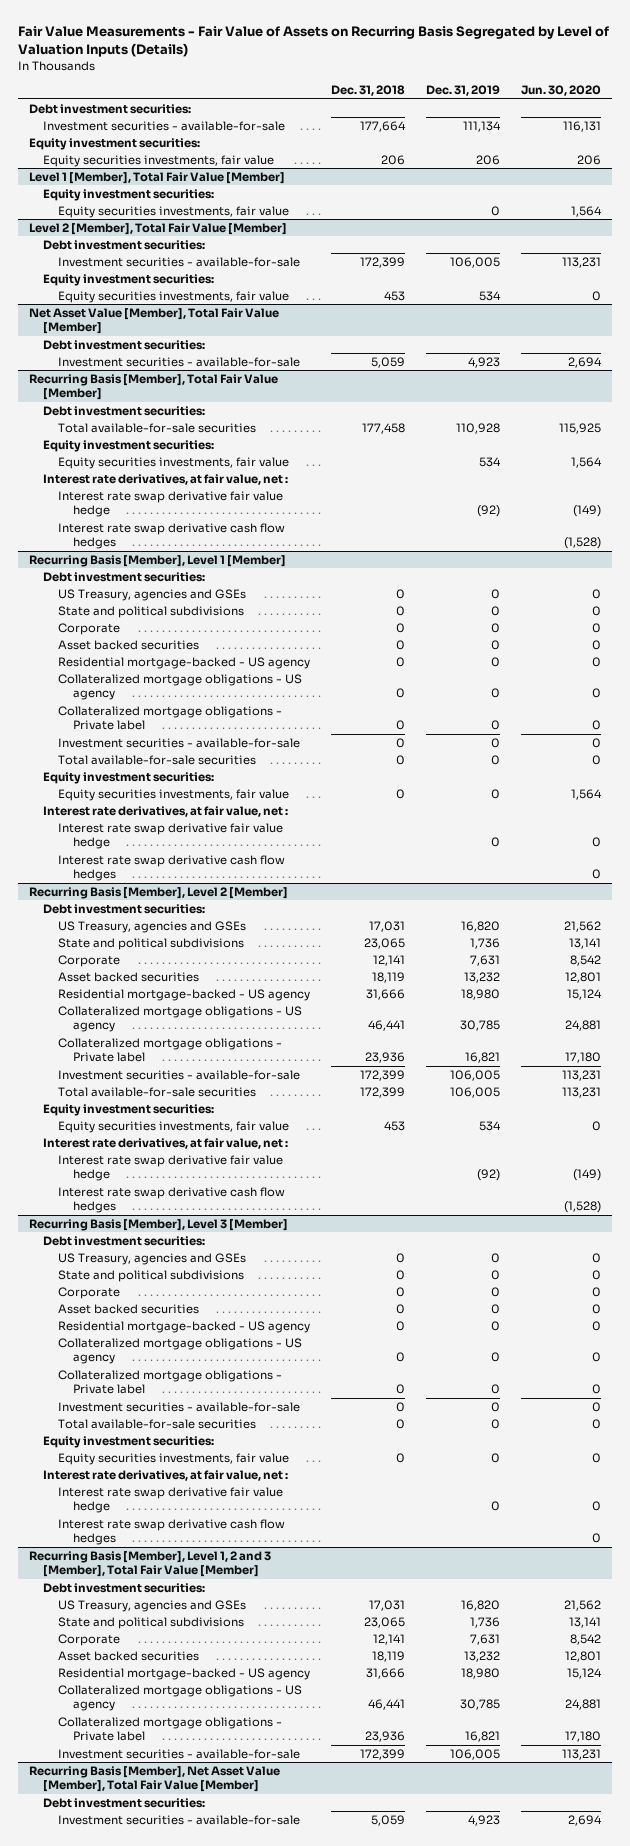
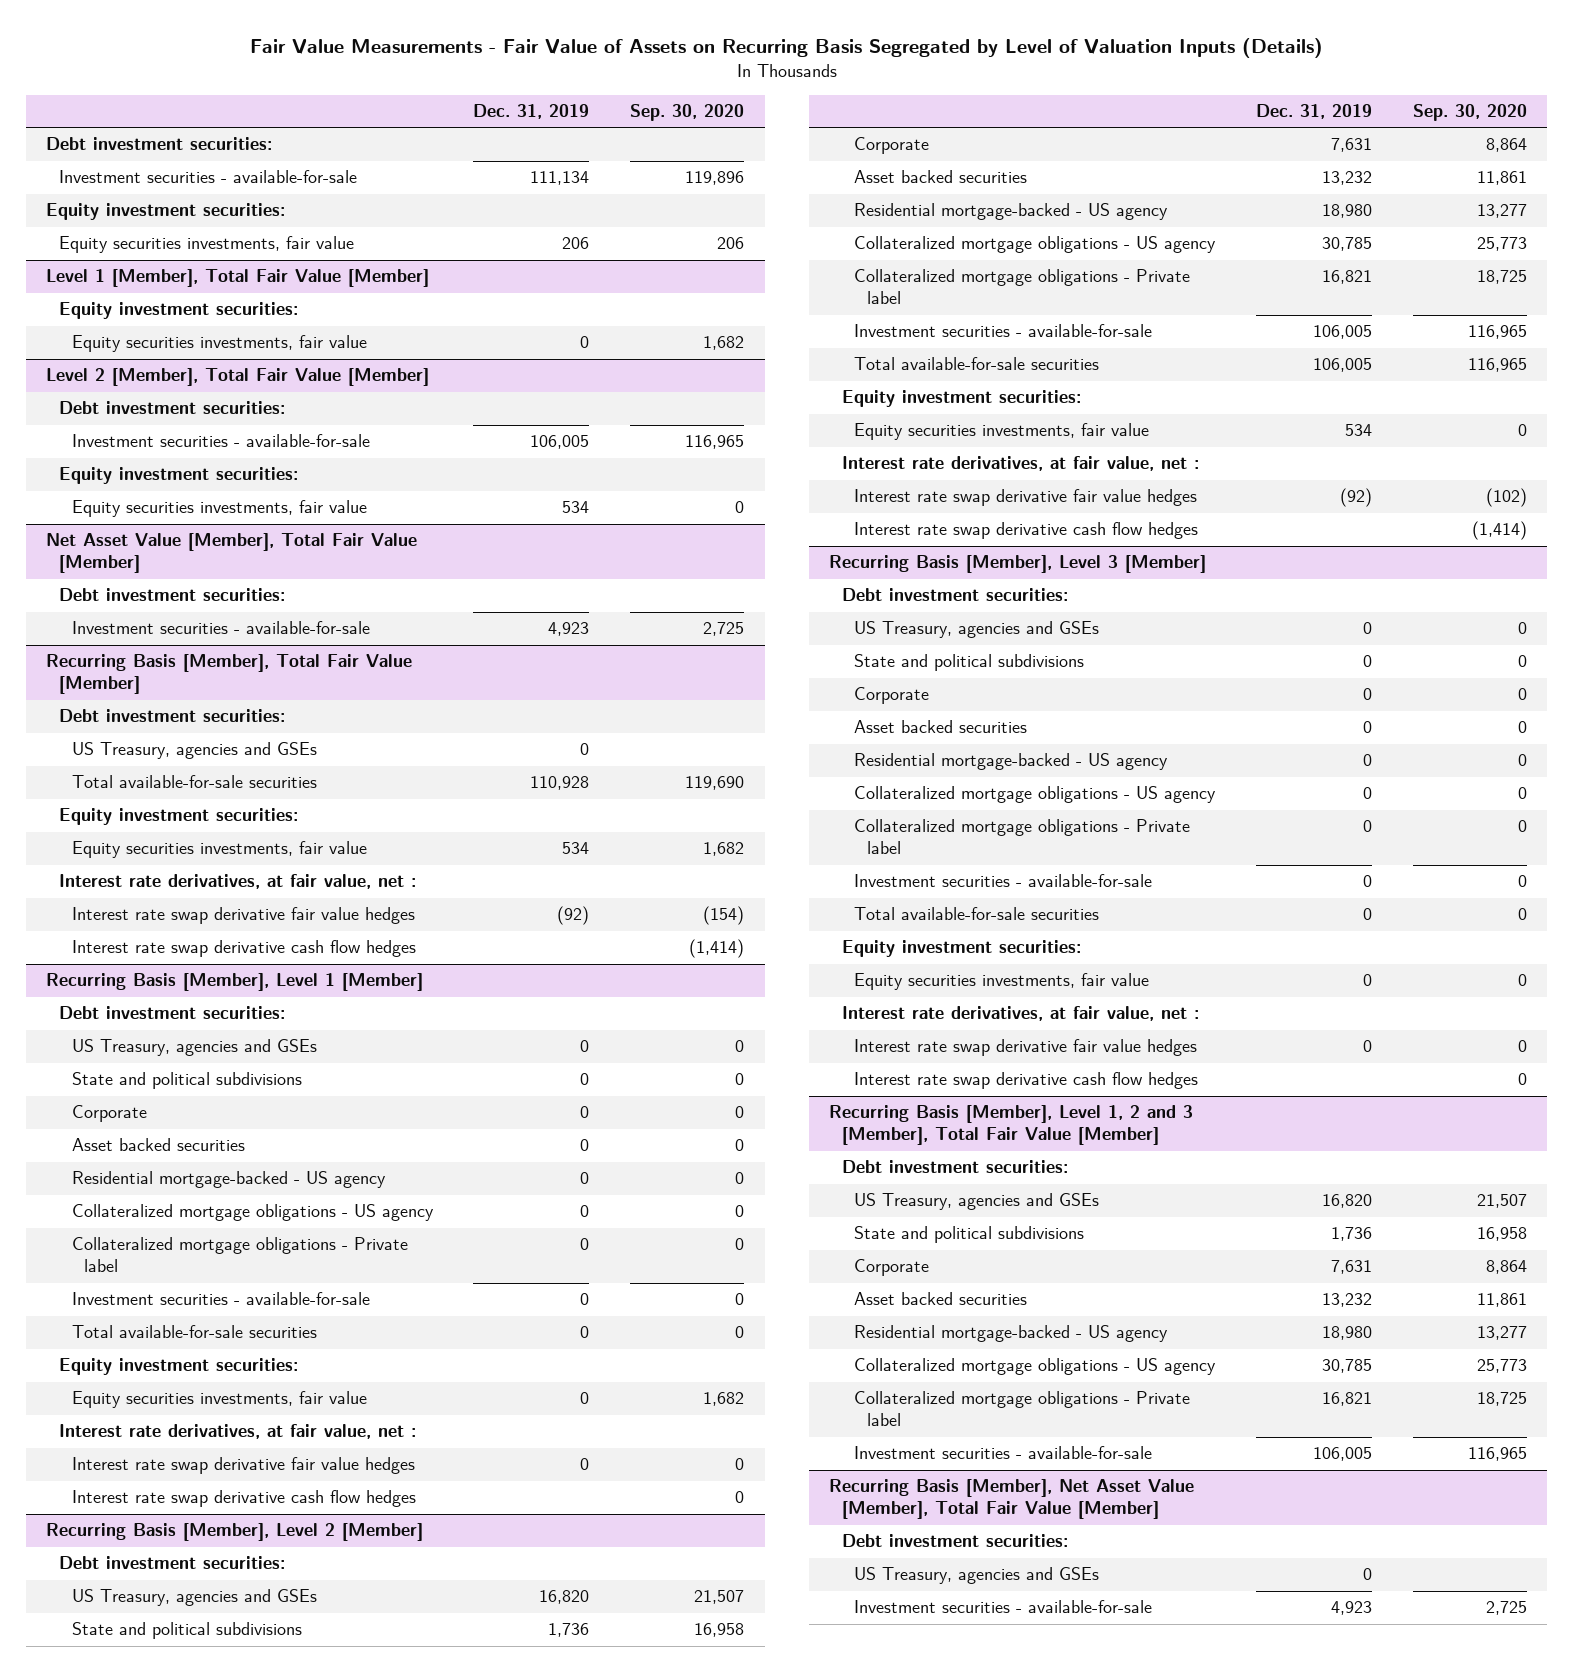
[331,85,406,97] Dec. 31, 2018 -> none
[521,85,602,97] Jun. 30, 2020 -> none
none -> [630,104,745,122] Sep. 30, 2020
none -> [71,742,317,760] US Treasury, agencies and GSEs
[58,490,284,518] Interest rate swap derivative fair value hedge -> [71,907,415,925] Interest rate swap derivative fair value hedges
[58,822,284,850] Interest rate swap derivative fair value hedge -> [71,1457,415,1475] Interest rate swap derivative fair value hedges
[58,1154,284,1182] Interest rate swap derivative fair value hedge -> [854,489,1198,507] Interest rate swap derivative fair value hedges
[58,1486,284,1514] Interest rate swap derivative fair value hedge -> [854,1039,1198,1057] Interest rate swap derivative fair value hedges
none -> [854,1567,1100,1585] US Treasury, agencies and GSEs

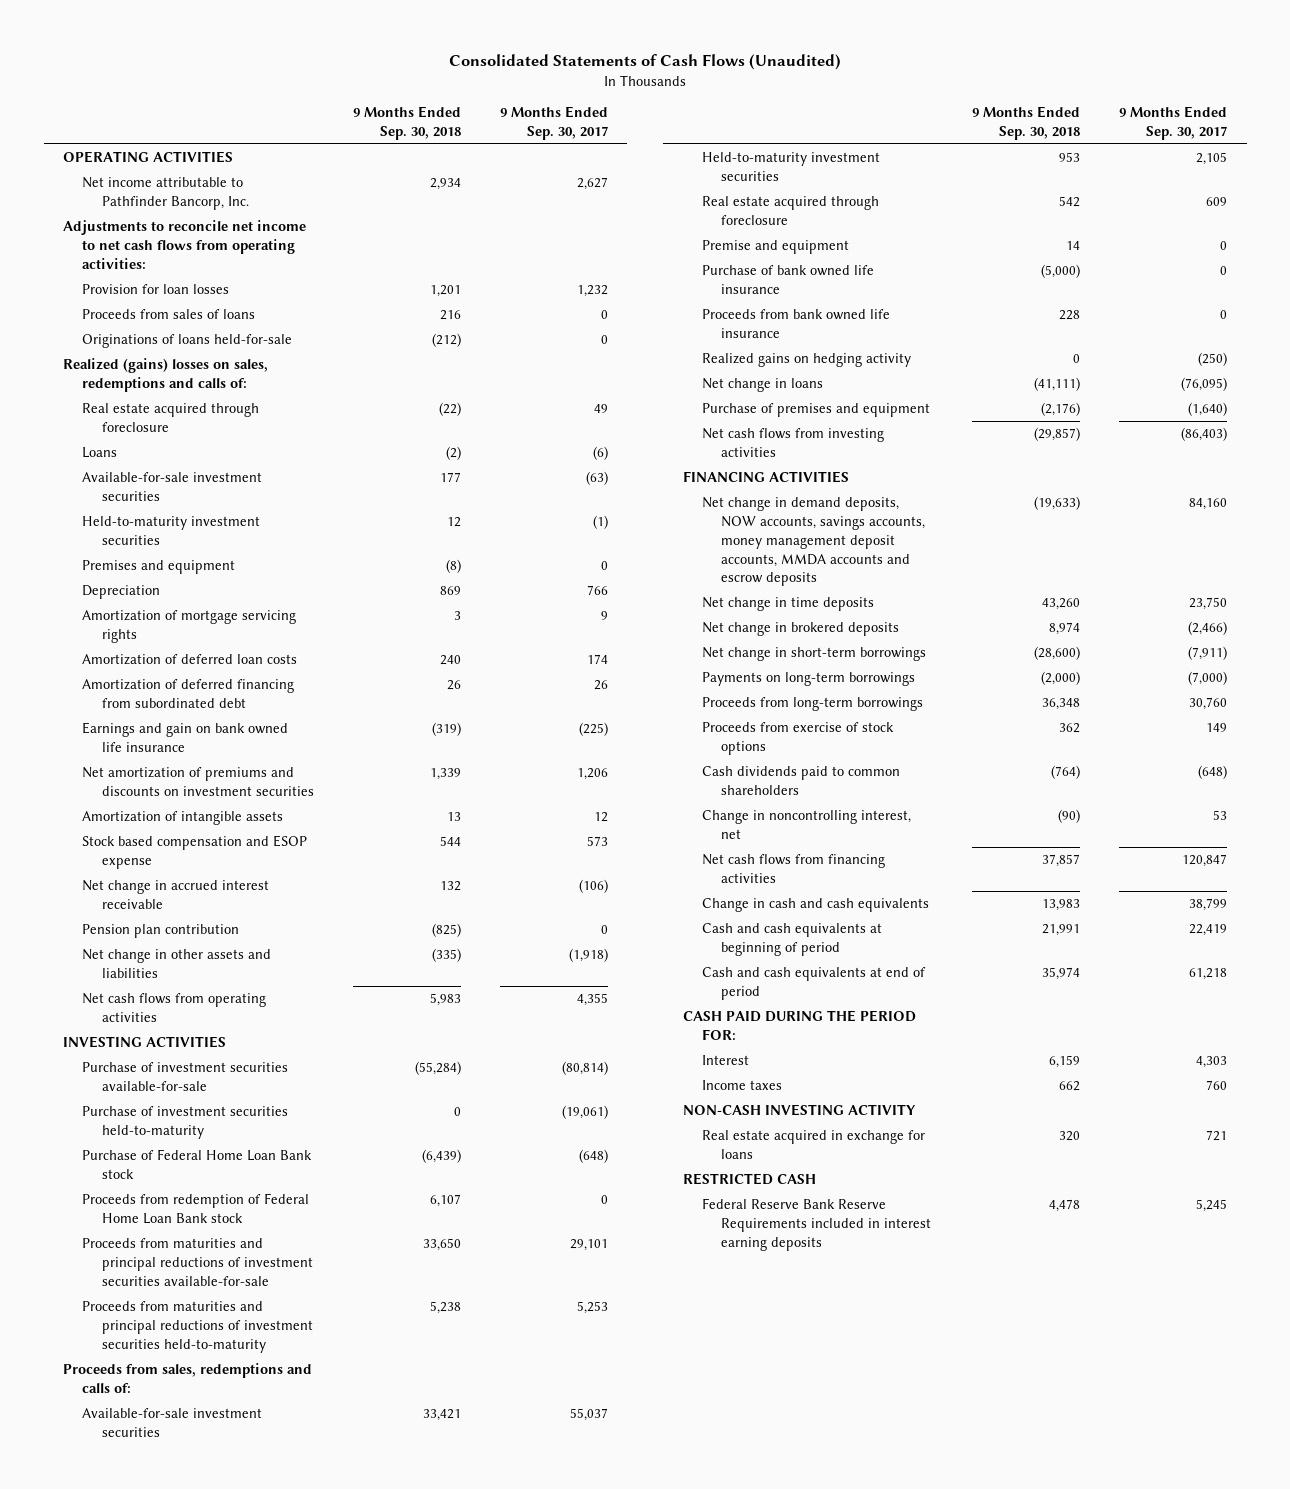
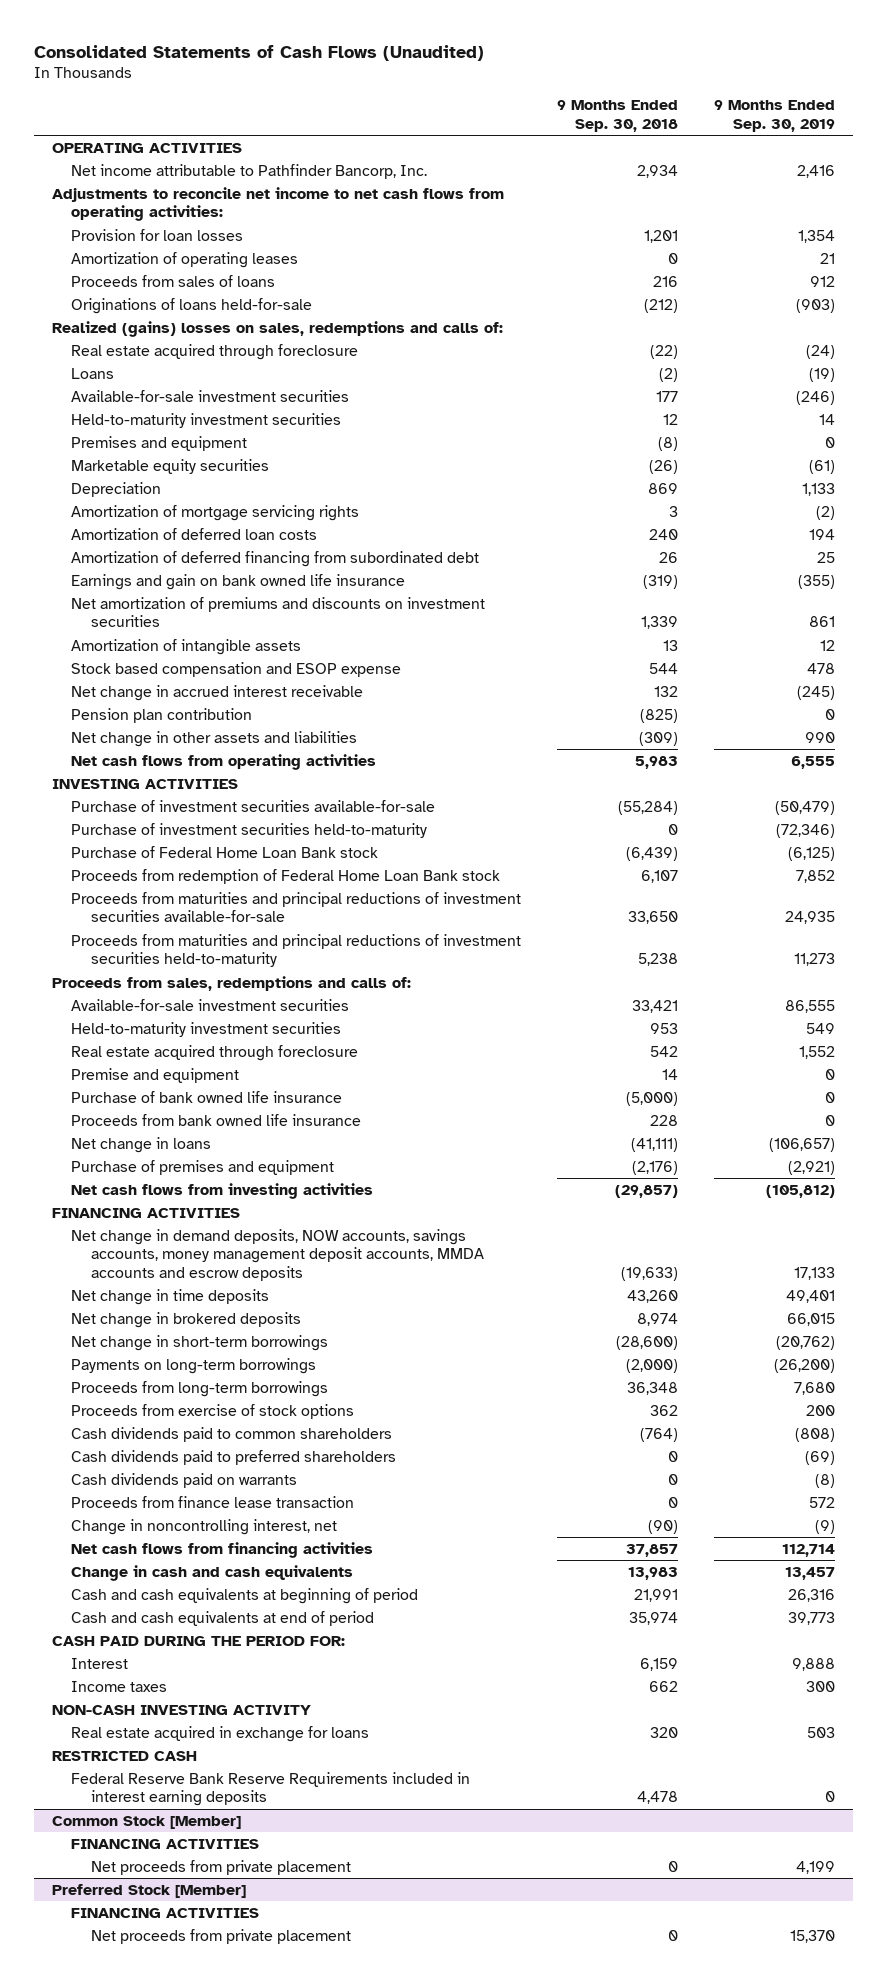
[499,106,608,141] 9 Months Ended Sep. 30, 2017 -> none
none -> [714,100,836,132] 9 Months Ended Sep. 30, 2019
none -> [71,251,299,268] Amortization of operating leases
none -> [71,458,270,474] Marketable equity securities
[431,948,461,963] (335) -> [639,731,679,746] (309)
[701,353,911,368] Realized gains on hedging activity -> none
none -> [71,1449,397,1465] Cash dividends paid to preferred shareholders
none -> [71,1472,298,1488] Cash dividends paid on warrants
none -> [71,1495,355,1508] Proceeds from finance lease transaction
none -> [51,1815,241,1829] Common Stock [Member]
none -> [71,1838,260,1849] FINANCING ACTIVITIES
none -> [90,1859,351,1875] Net proceeds from private placement
none -> [51,1883,246,1898] Preferred Stock [Member]
none -> [71,1907,260,1918] FINANCING ACTIVITIES
none -> [90,1928,351,1944] Net proceeds from private placement

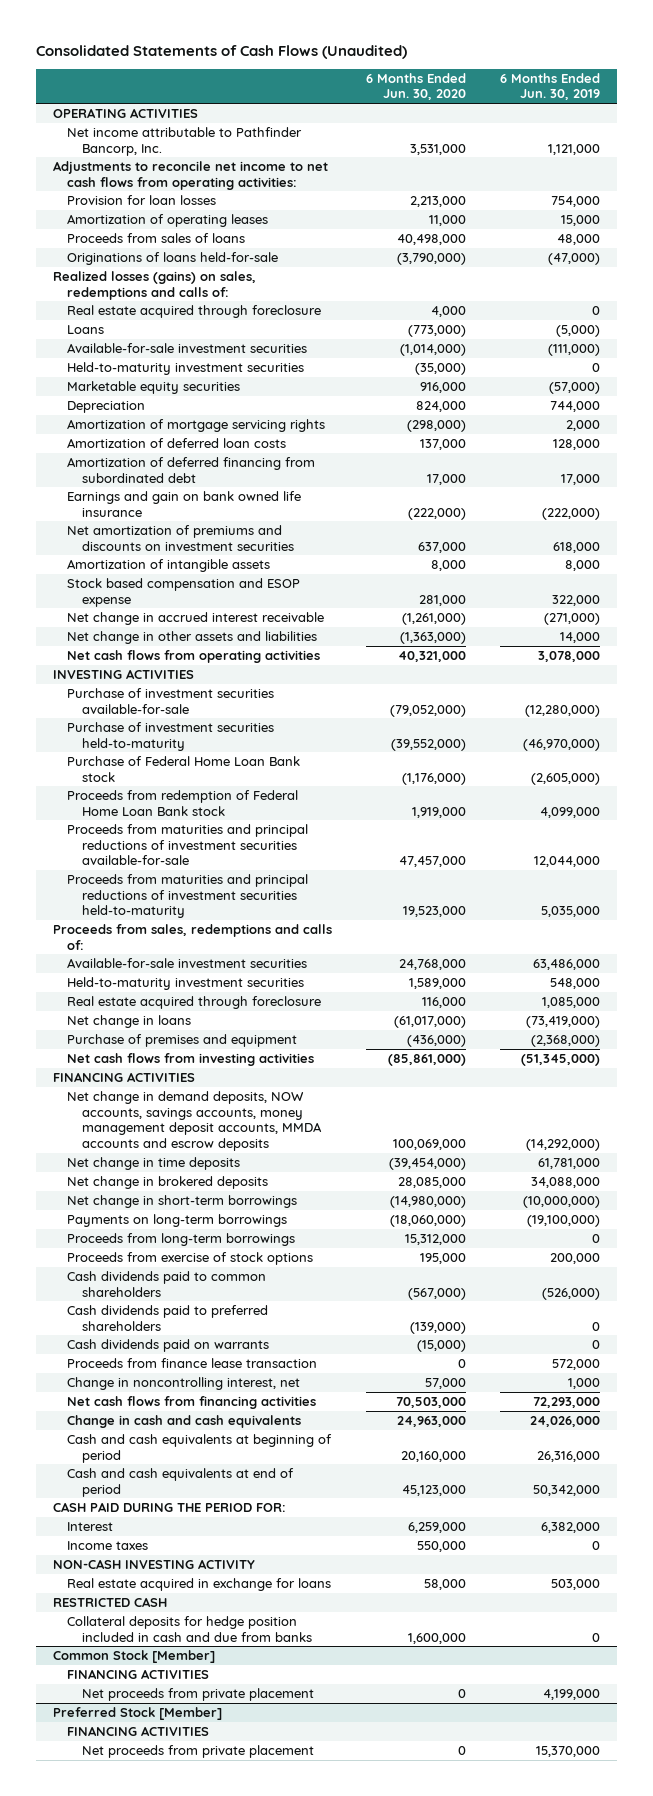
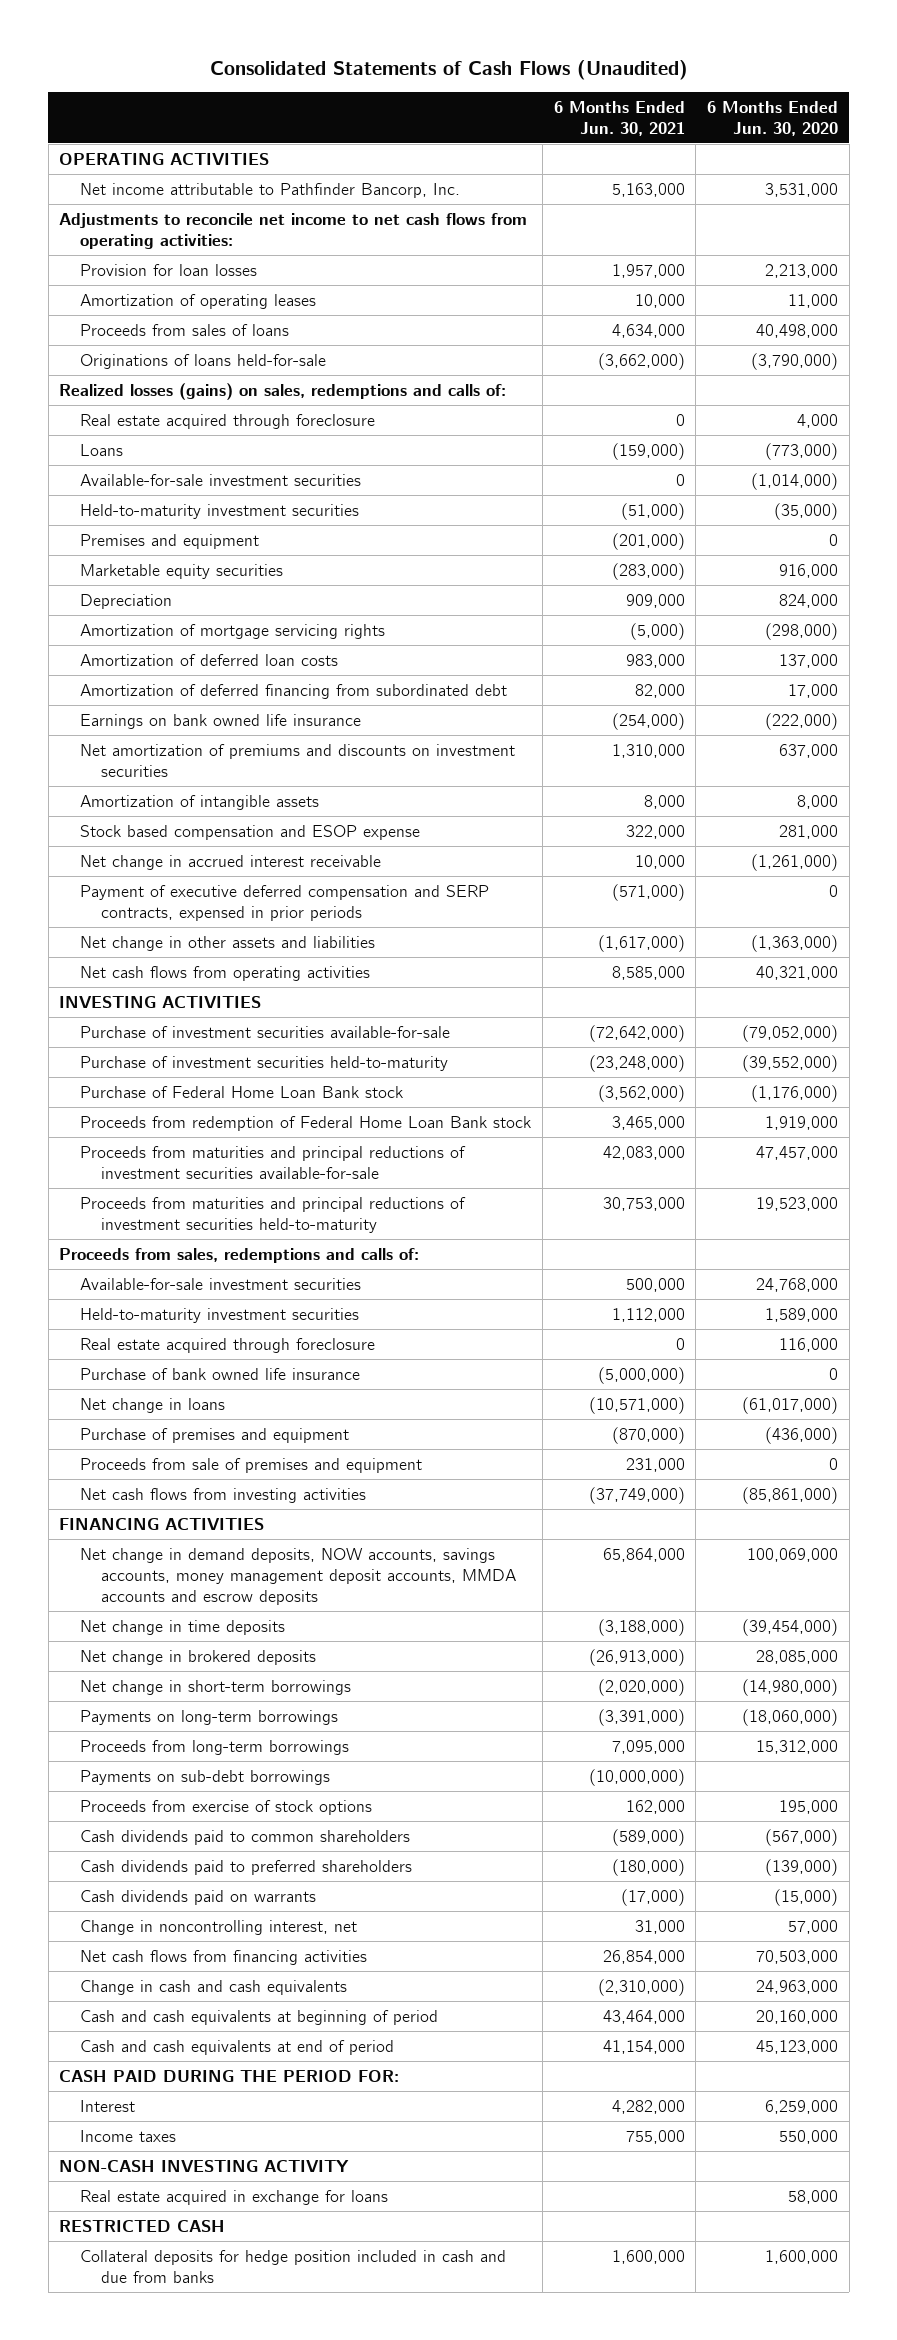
[500,72,601,101] 6 Months Ended Jun. 30, 2019 -> none
none -> [553,100,685,136] 6 Months Ended Jun. 30, 2021
none -> [80,533,260,549] Premises and equipment
[67,491,302,517] Earnings and gain on bank owned life insurance -> [80,713,362,729] Earnings on bank owned life insurance
none -> [80,884,490,921] Payment of executive deferred compensation and SERP contracts, expensed in prior periods
none -> [80,1367,361,1380] Purchase of bank owned life insurance
none -> [80,1457,423,1473] Proceeds from sale of premises and equipment
none -> [80,1769,331,1785] Payments on sub-debt borrowings
[67,1358,318,1369] Proceeds from finance lease transaction -> none
[52,1650,215,1664] Common Stock [Member] -> none
[67,1669,210,1680] FINANCING ACTIVITIES -> none
[81,1688,314,1702] Net proceeds from private placement -> none
[52,1707,222,1721] Preferred Stock [Member] -> none
[67,1726,210,1737] FINANCING ACTIVITIES -> none
[81,1745,314,1759] Net proceeds from private placement -> none

